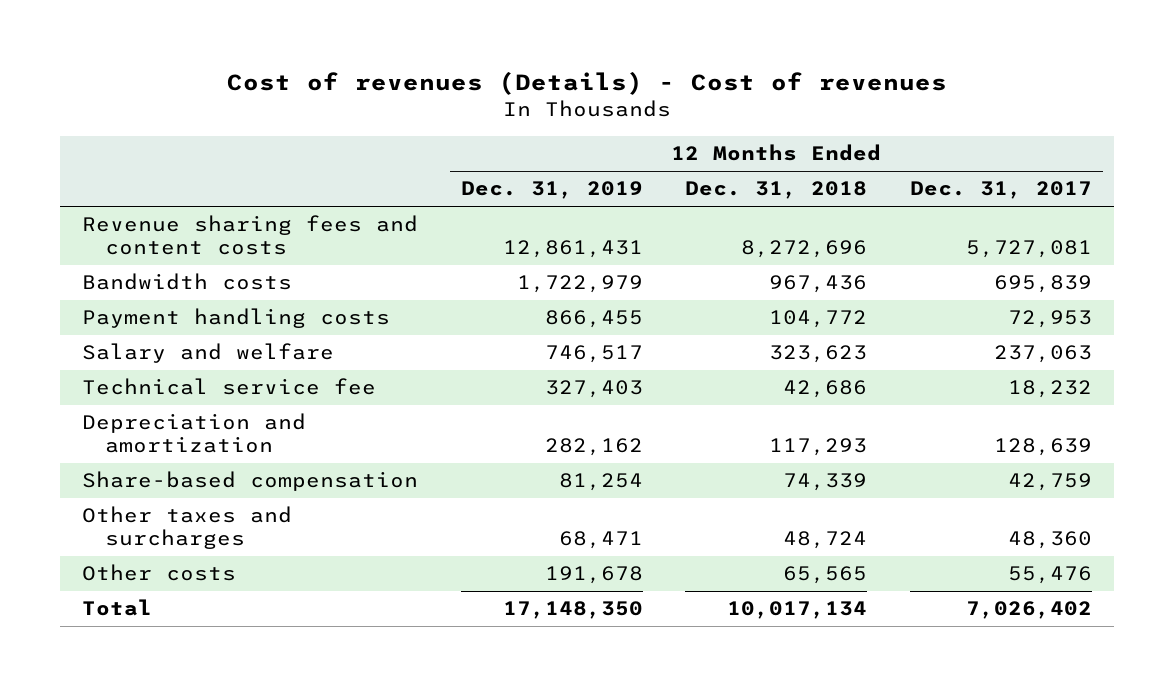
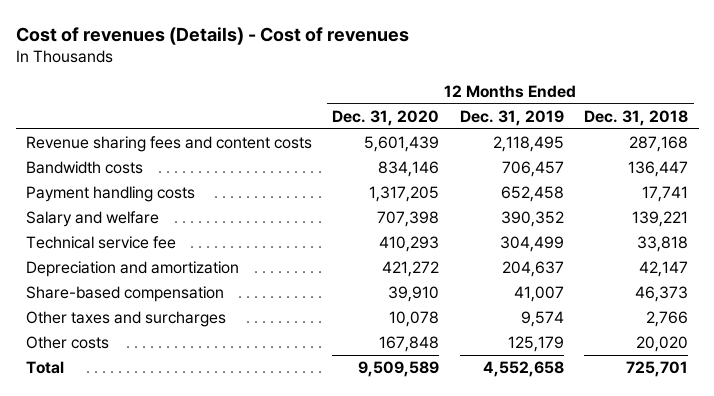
[910,181,1093,200] Dec. 31, 2017 -> none
none -> [332,109,440,126] Dec. 31, 2020
[502,240,643,259] 12,861,431 -> [492,136,564,153] 2,118,495
[741,240,868,259] 8,272,696 -> [629,136,689,153] 287,168
[516,275,643,294] 1,722,979 -> [501,161,564,178] 706,457
[769,275,868,294] 967,436 -> [628,161,689,178] 136,447
[544,310,643,329] 866,455 -> [500,186,564,203] 652,458
[769,310,868,329] 104,772 -> [642,186,689,203] 17,741
[544,345,643,364] 746,517 -> [500,211,564,228] 390,352
[769,345,868,364] 323,623 -> [632,211,689,228] 139,221
[544,380,643,399] 327,403 -> [499,236,564,253] 304,499
[783,380,868,399] 42,686 -> [637,236,689,253] 33,818
[544,438,643,457] 282,162 -> [501,261,564,278] 204,637
[769,438,868,457] 117,293 -> [639,261,689,278] 42,147
[558,473,643,492] 81,254 -> [513,286,564,303] 41,007
[783,473,868,492] 74,339 -> [635,286,689,303] 46,373
[558,531,643,550] 68,471 -> [520,311,564,328] 9,574
[783,531,868,550] 48,724 -> [646,311,689,328] 2,766
[544,566,643,585] 191,678 -> [507,336,564,353] 125,179
[783,566,868,585] 65,565 -> [636,336,689,353] 20,020
[502,601,643,620] 17,148,350 -> [482,361,564,378] 4,552,658
[727,601,868,620] 10,017,134 -> [626,361,689,378] 725,701

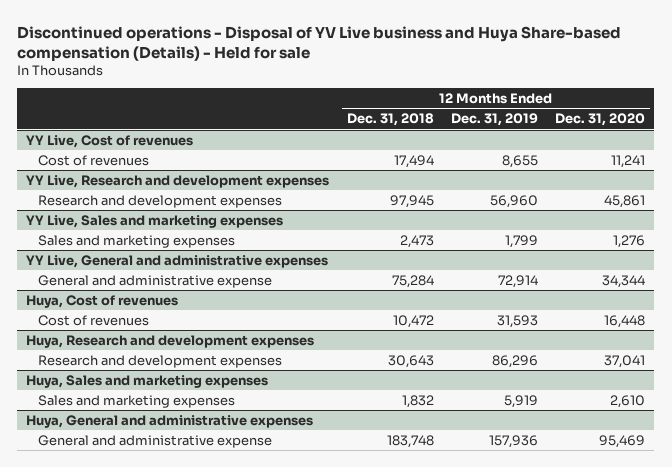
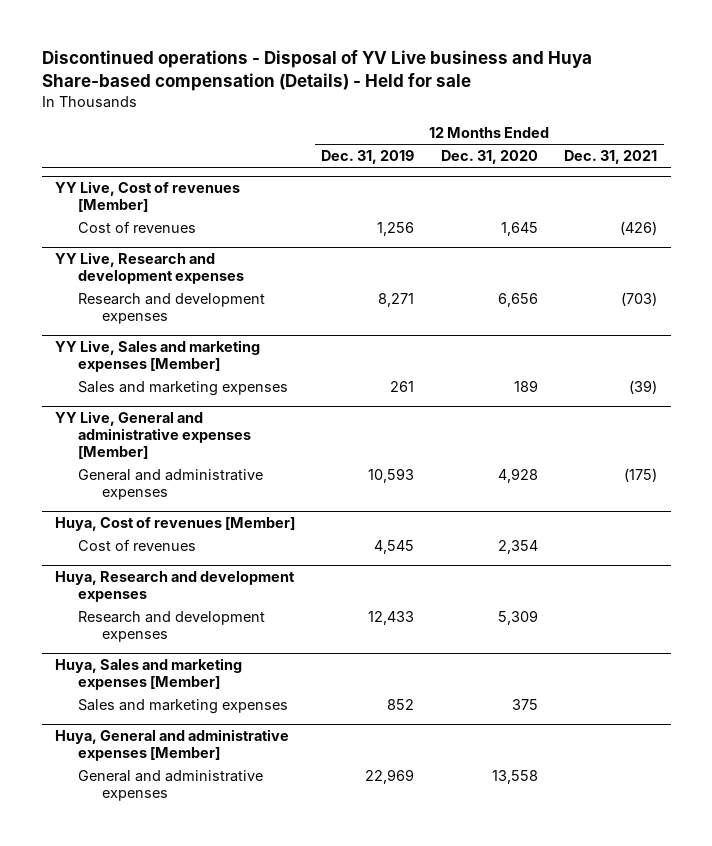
[346,113,434,127] Dec. 31, 2018 -> none
none -> [564,150,658,165] Dec. 31, 2021
[26,134,194,148] YY Live, Cost of revenues -> [54,181,240,213] YY Live, Cost of revenues [Member]
[502,154,539,168] 8,655 -> [377,221,415,236] 1,256
[611,154,646,168] 11,241 -> [500,221,538,236] 1,645
[490,194,539,208] 56,960 -> [378,292,415,307] 8,271
[604,194,646,208] 45,861 -> [497,292,538,307] 6,656
[26,214,284,228] YY Live, Sales and marketing expenses -> [54,340,260,373] YY Live, Sales and marketing expenses [Member]
[505,234,539,248] 1,799 -> [390,380,415,392] 261
[613,234,646,248] 1,276 -> [513,379,538,392] 189
[26,254,329,268] YY Live, General and administrative expenses -> [54,411,252,460] YY Live, General and administrative expenses [Member]
[37,274,272,288] General and administrative expense -> [78,468,264,500] General and administrative expenses
[498,274,539,288] 72,914 -> [368,467,415,483] 10,593
[602,274,646,288] 34,344 -> [497,467,538,483] 4,928
[26,294,179,308] Huya, Cost of revenues -> [54,517,295,532] Huya, Cost of revenues [Member]
[497,314,539,328] 31,593 -> [374,539,415,554] 4,545
[604,314,646,328] 16,448 -> [497,539,538,554] 2,354
[492,354,539,368] 86,296 -> [368,610,415,625] 12,433
[604,354,646,368] 37,041 -> [497,609,538,625] 5,309
[26,374,269,388] Huya, Sales and marketing expenses -> [54,658,242,691] Huya, Sales and marketing expenses [Member]
[504,394,539,408] 5,919 -> [387,698,415,710] 852
[610,394,646,408] 2,610 -> [511,698,538,710] 375
[26,414,314,428] Huya, General and administrative expenses -> [54,729,289,762] Huya, General and administrative expenses [Member]
[37,434,272,448] General and administrative expense -> [78,769,264,801] General and administrative expenses
[489,434,539,448] 157,936 -> [365,768,415,784] 22,969
[599,434,646,448] 95,469 -> [491,769,538,784] 13,558

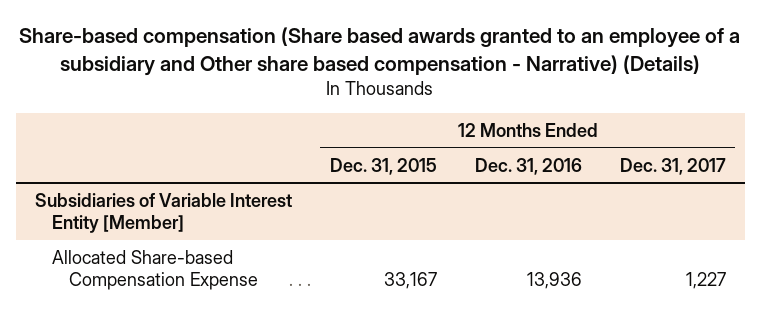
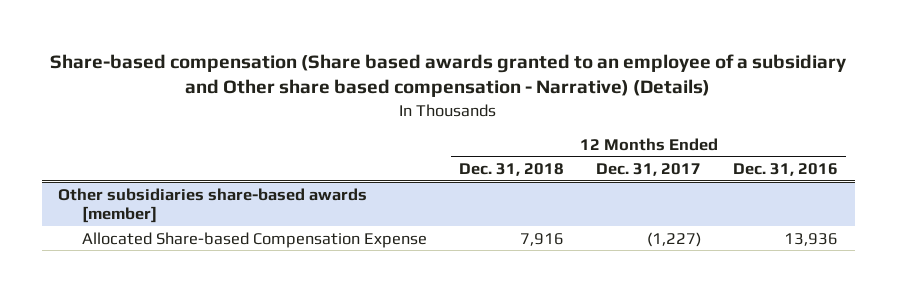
[329,157,437,175] Dec. 31, 2015 -> none
none -> [458,162,564,176] Dec. 31, 2018
[34,192,292,234] Subsidiaries of Variable Interest Entity [Member] -> [58,187,368,224] Other subsidiaries share-based awards [member]
[685,272,726,290] 1,227 -> [647,231,702,247] (1,227)

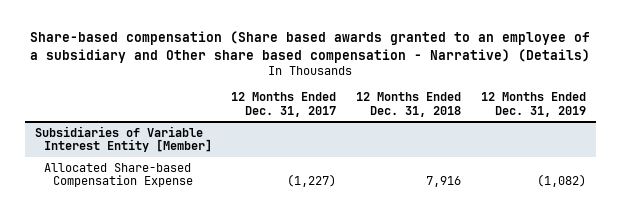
[733,162,839,176] Dec. 31, 2016 -> none
none -> [481,92,587,117] 12 Months Ended Dec. 31, 2019
[58,187,368,224] Other subsidiaries share-based awards [member] -> [34,125,212,153] Subsidiaries of Variable Interest Entity [Member]

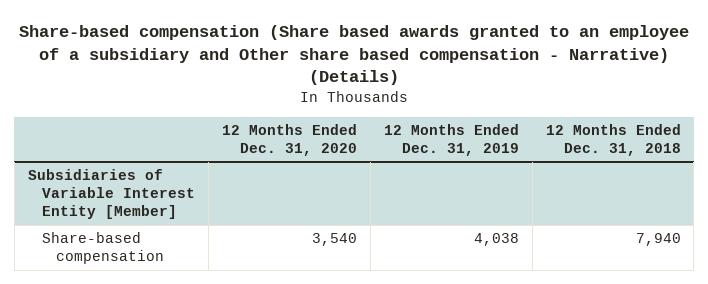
[231,92,337,117] 12 Months Ended Dec. 31, 2017 -> none
none -> [221,123,357,156] 12 Months Ended Dec. 31, 2020
[43,162,193,188] Allocated Share-based Compensation Expense -> [41,232,165,265] Share-based compensation
[426,176,462,188] 7,916 -> [635,233,681,247] 7,940
[537,174,587,188] (1,082) -> [473,233,519,247] 4,038

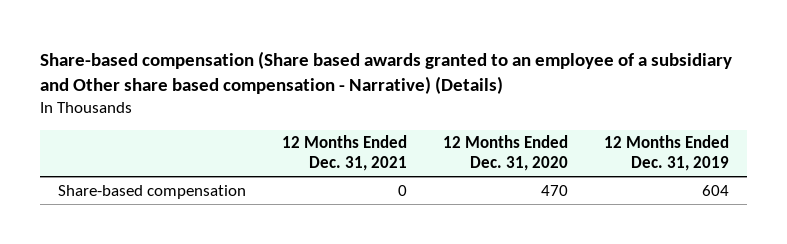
[545,123,681,156] 12 Months Ended Dec. 31, 2018 -> none
none -> [282,135,408,172] 12 Months Ended Dec. 31, 2021
[27,169,195,220] Subsidiaries of Variable Interest Entity [Member] -> none
[311,233,357,247] 3,540 -> [541,184,569,196] 470
[473,233,519,247] 4,038 -> [702,184,730,196] 604

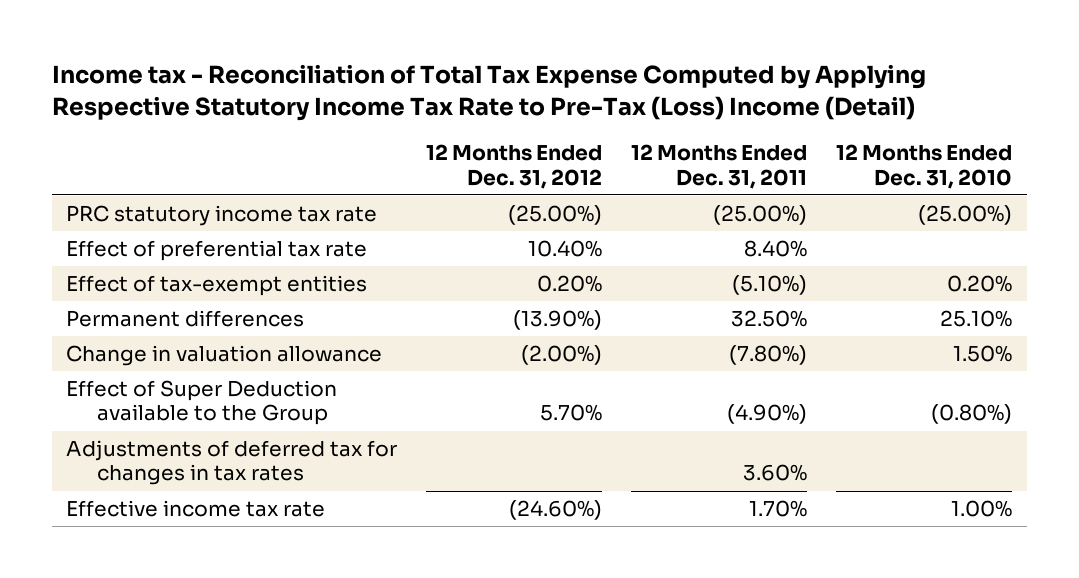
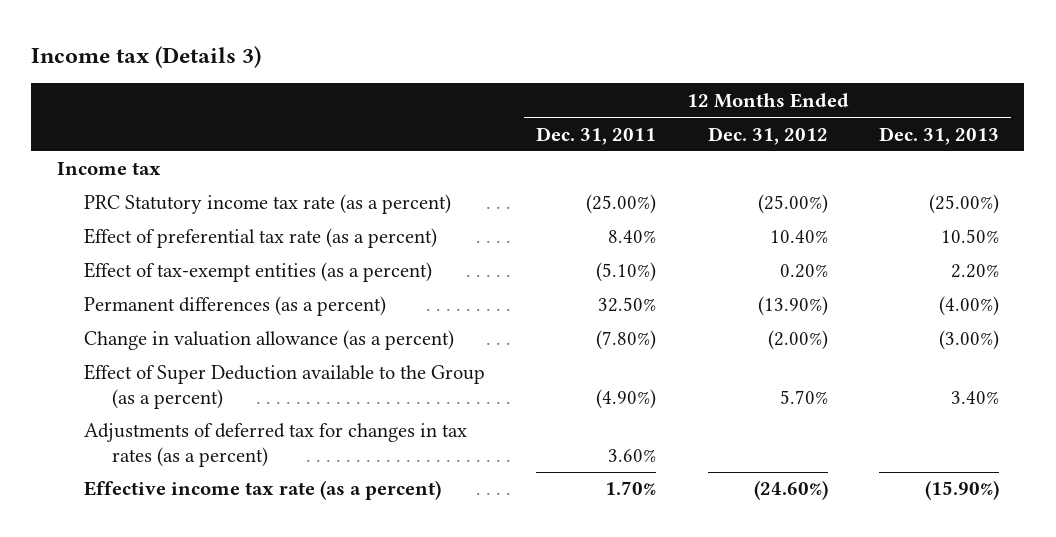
[51,64,926,122] Income tax - Reconciliation of Total Tax Expense Computed by Applying Respective Statutory Income Tax Rate to Pre-Tax (Loss) Income (Detail) -> [31,46,262,69] Income tax (Details 3)
[836,144,1013,189] 12 Months Ended Dec. 31, 2010 -> none
none -> [878,126,999,145] Dec. 31, 2013
none -> [56,162,161,176] Income tax
[66,205,378,227] PRC statutory income tax rate -> [84,194,452,215] PRC Statutory income tax rate (as a percent)
[66,240,368,262] Effect of preferential tax rate -> [84,228,438,249] Effect of preferential tax rate (as a percent)
[66,275,368,297] Effect of tax-exempt entities -> [84,262,433,283] Effect of tax-exempt entities (as a percent)
[66,310,305,328] Permanent differences -> [84,296,387,317] Permanent differences (as a percent)
[66,345,383,367] Change in valuation allowance -> [84,330,455,351] Change in valuation allowance (as a percent)
[66,380,338,426] Effect of Super Deduction available to the Group -> [84,364,486,409] Effect of Super Deduction available to the Group (as a percent)
[66,440,398,486] Adjustments of deferred tax for changes in tax rates -> [84,423,468,467] Adjustments of deferred tax for changes in tax rates (as a percent)
[66,500,326,518] Effective income tax rate -> [84,480,442,501] Effective income tax rate (as a percent)

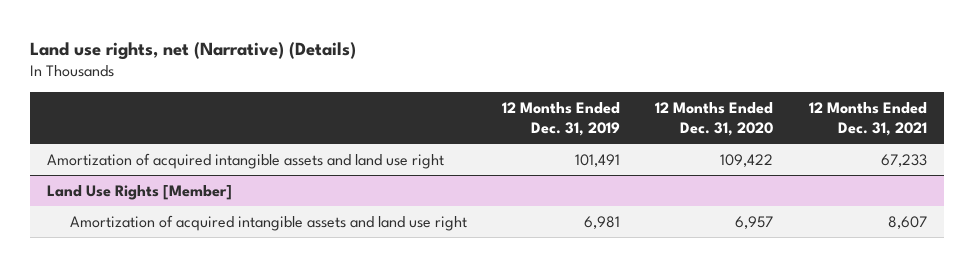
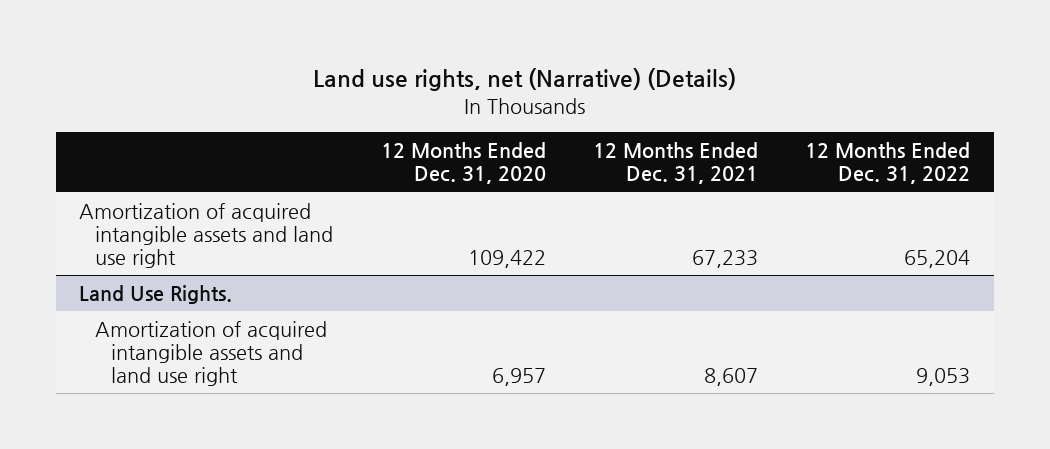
[502,101,621,136] 12 Months Ended Dec. 31, 2019 -> none
none -> [805,142,971,185] 12 Months Ended Dec. 31, 2022
[47,184,233,200] Land Use Rights [Member] -> [79,285,233,305] Land Use Rights.

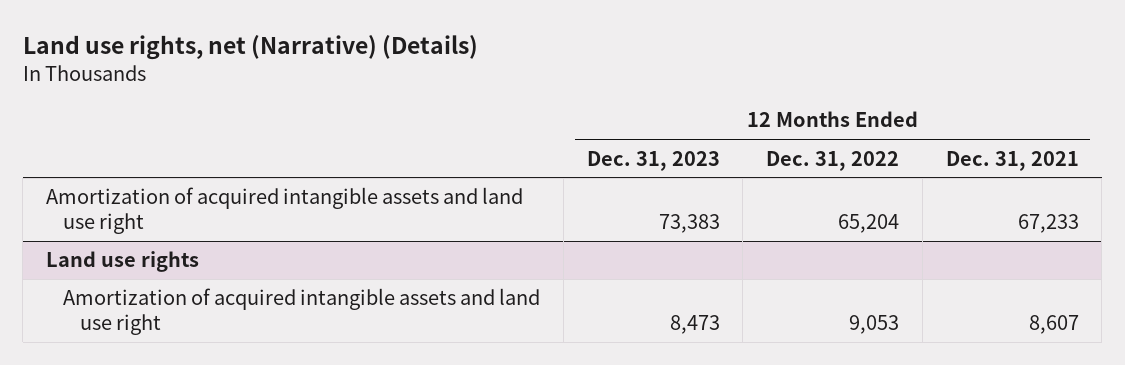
[380,142,546,185] 12 Months Ended Dec. 31, 2020 -> none
none -> [586,150,720,171] Dec. 31, 2023
[79,285,233,305] Land Use Rights. -> [46,251,200,273] Land use rights

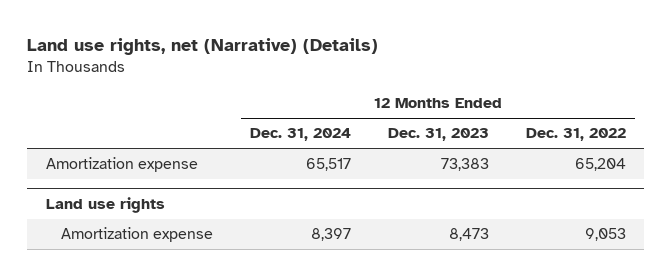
[945,150,1079,171] Dec. 31, 2021 -> none
none -> [249,128,351,142] Dec. 31, 2024
[46,187,524,235] Amortization of acquired intangible assets and land use right -> [45,157,198,173] Amortization expense
[63,288,541,336] Amortization of acquired intangible assets and land use right -> [61,227,214,243] Amortization expense

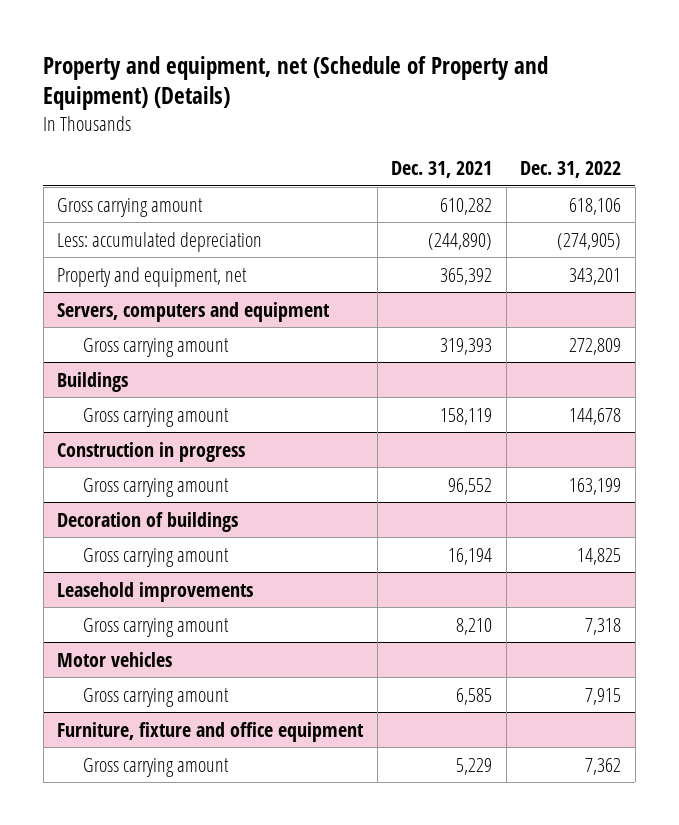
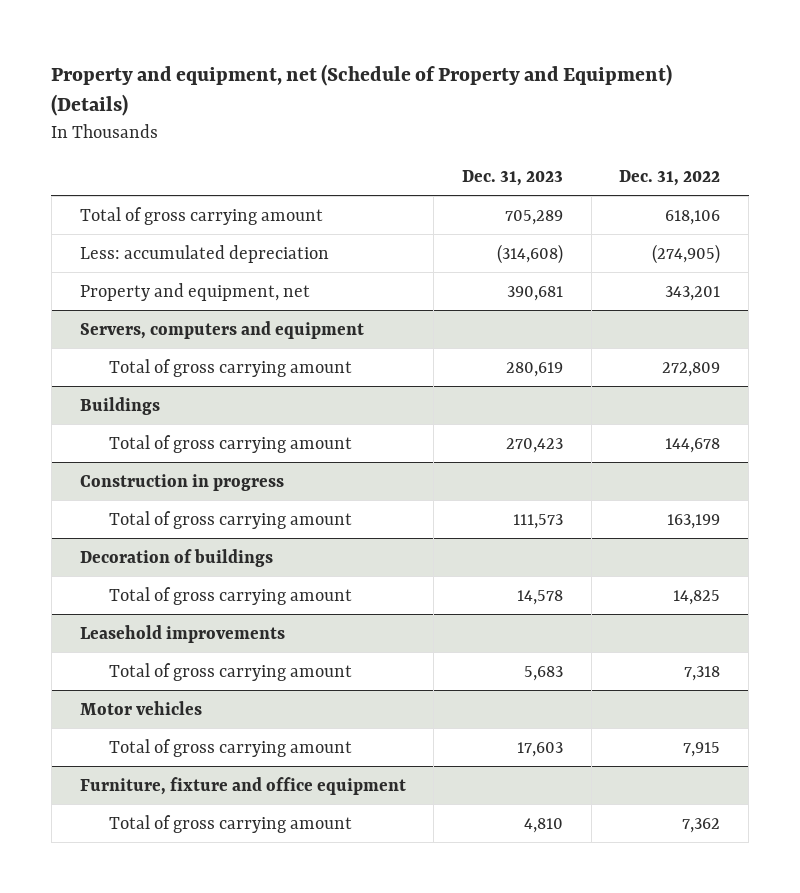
[391,161,493,179] Dec. 31, 2021 -> none
none -> [462,169,564,186] Dec. 31, 2023
[57,197,204,217] Gross carrying amount -> [79,206,323,225] Total of gross carrying amount
[83,337,230,357] Gross carrying amount -> [109,358,353,377] Total of gross carrying amount
[83,407,230,427] Gross carrying amount -> [109,434,353,453] Total of gross carrying amount
[83,477,230,497] Gross carrying amount -> [109,510,353,529] Total of gross carrying amount
[83,547,230,567] Gross carrying amount -> [109,586,353,605] Total of gross carrying amount
[83,617,230,637] Gross carrying amount -> [109,662,353,681] Total of gross carrying amount
[83,687,230,707] Gross carrying amount -> [109,738,353,757] Total of gross carrying amount
[83,757,230,777] Gross carrying amount -> [109,814,353,833] Total of gross carrying amount

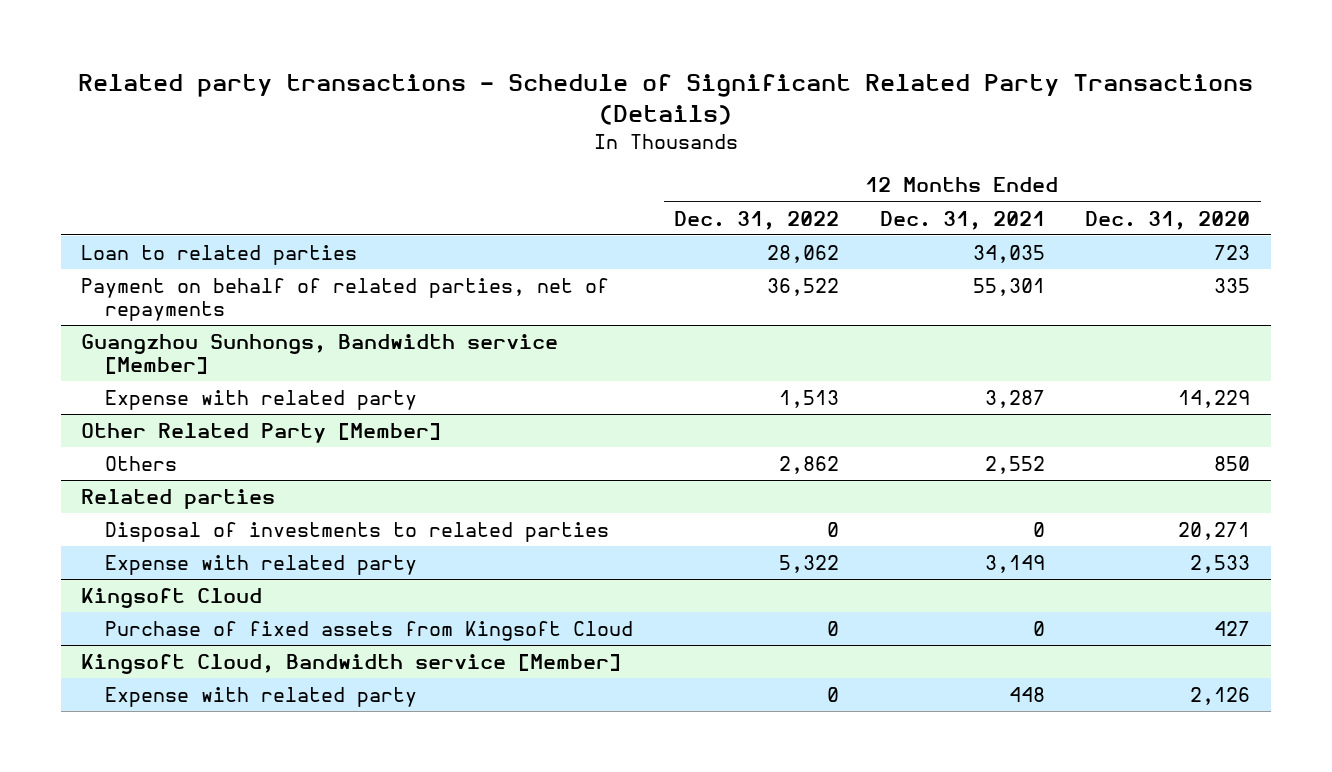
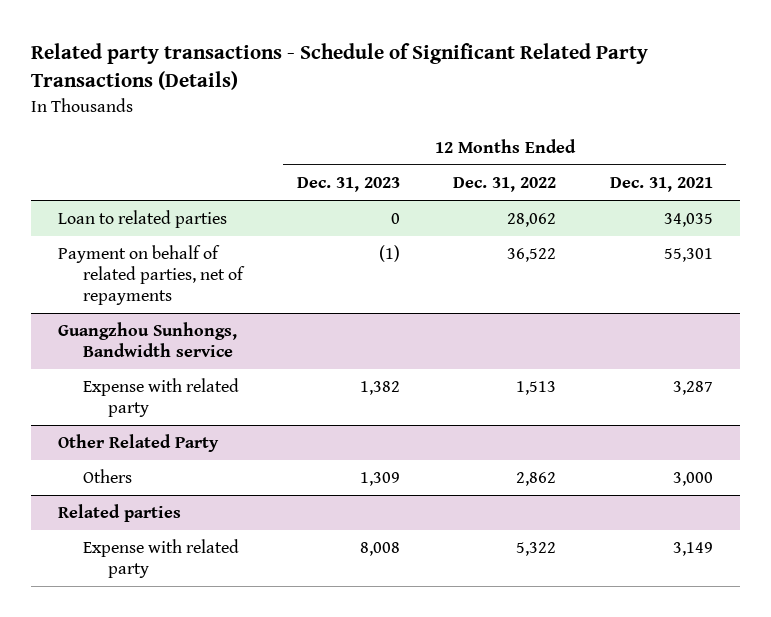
[1085,210,1251,230] Dec. 31, 2020 -> none
none -> [296,177,400,193] Dec. 31, 2023
[81,334,559,374] Guangzhou Sunhongs, Bandwidth service [Member] -> [58,322,238,358] Guangzhou Sunhongs, Bandwidth service
[81,423,442,444] Other Related Party [Member] -> [58,434,220,453] Other Related Party
[984,456,1045,475] 2,552 -> [672,472,713,487] 3,000
[105,522,610,543] Disposal of investments to related parties -> none
[81,588,263,609] Kingsoft Cloud -> none
[105,621,634,642] Purchase of fixed assets from Kingsoft Cloud -> none
[81,654,622,675] Kingsoft Cloud, Bandwidth service [Member] -> none
[105,687,418,708] Expense with related party -> none

